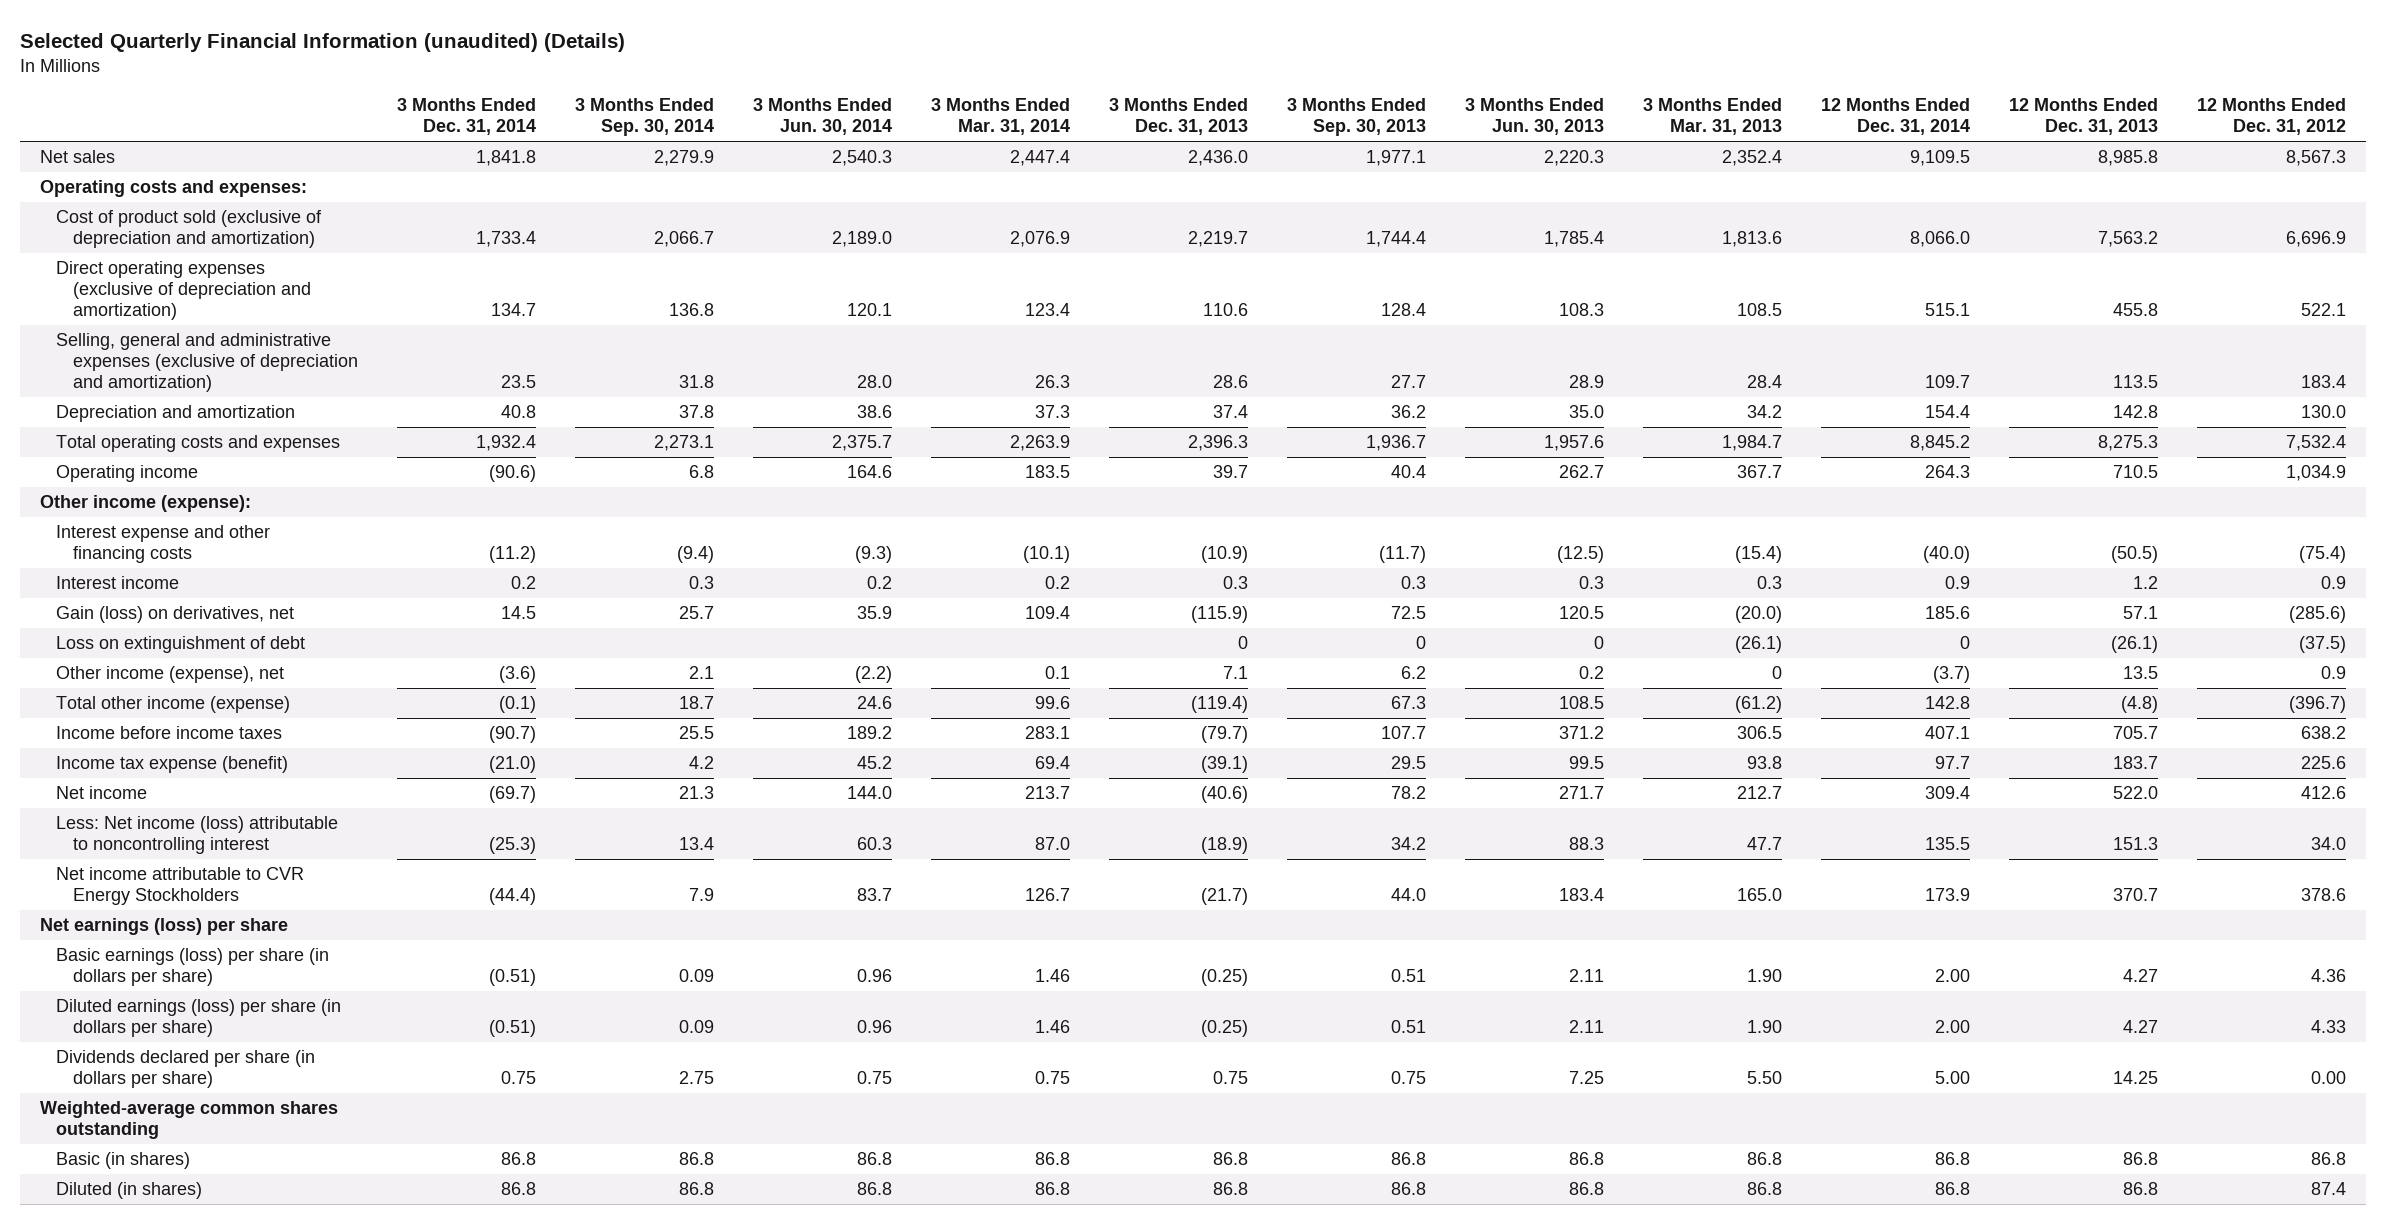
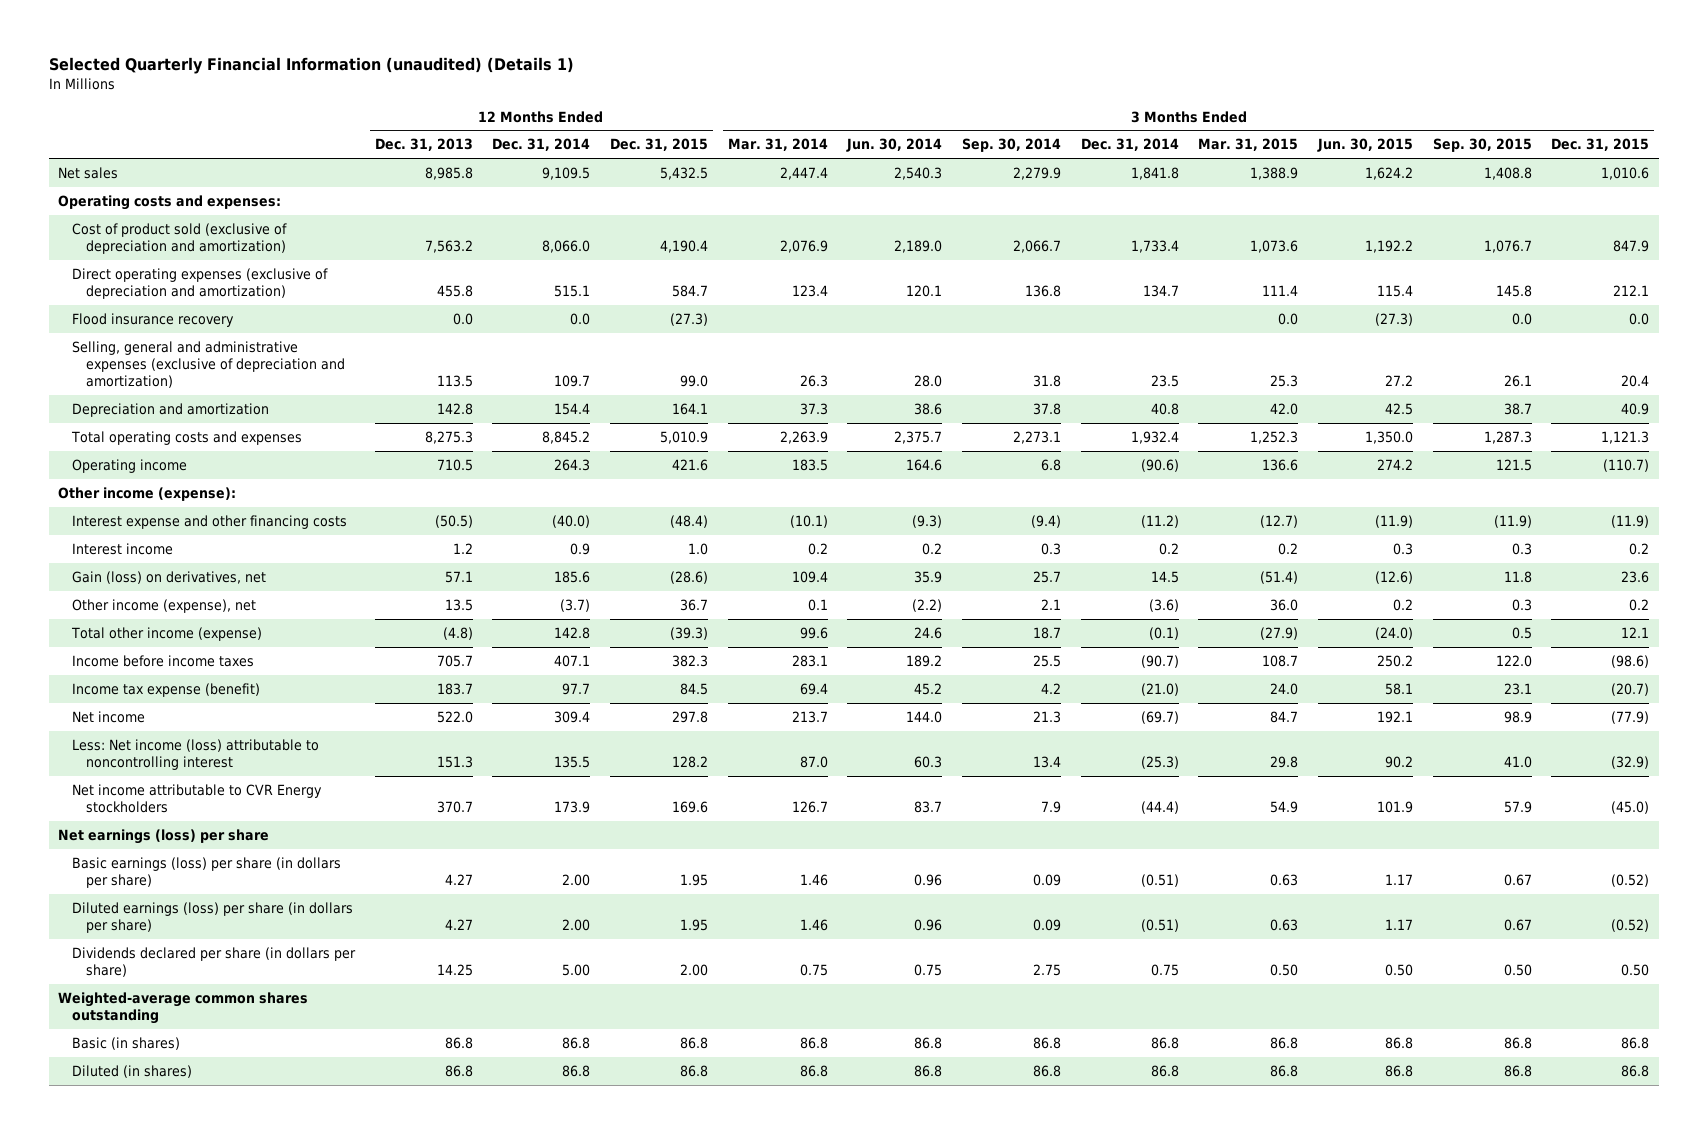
[19,32,625,52] Selected Quarterly Financial Information (unaudited) (Details) -> [48,57,574,75] Selected Quarterly Financial Information (unaudited) (Details 1)
[1108,98,1248,136] 3 Months Ended Dec. 31, 2013 -> none
[1286,98,1426,137] 3 Months Ended Sep. 30, 2013 -> none
[1464,98,1604,136] 3 Months Ended Jun. 30, 2013 -> none
[1642,98,1782,136] 3 Months Ended Mar. 31, 2013 -> none
[2197,98,2347,136] 12 Months Ended Dec. 31, 2012 -> none
none -> [610,138,709,152] Dec. 31, 2015
none -> [1198,138,1299,152] Mar. 31, 2015
none -> [1316,138,1413,153] Jun. 30, 2015
none -> [1432,138,1532,153] Sep. 30, 2015
none -> [1551,138,1650,152] Dec. 31, 2015
none -> [72,312,235,327] Flood insurance recovery
[56,636,306,654] Loss on extinguishment of debt -> none
[56,867,305,906] Net income attributable to CVR Energy Stockholders -> [72,783,323,813] Net income attributable to CVR Energy stockholders

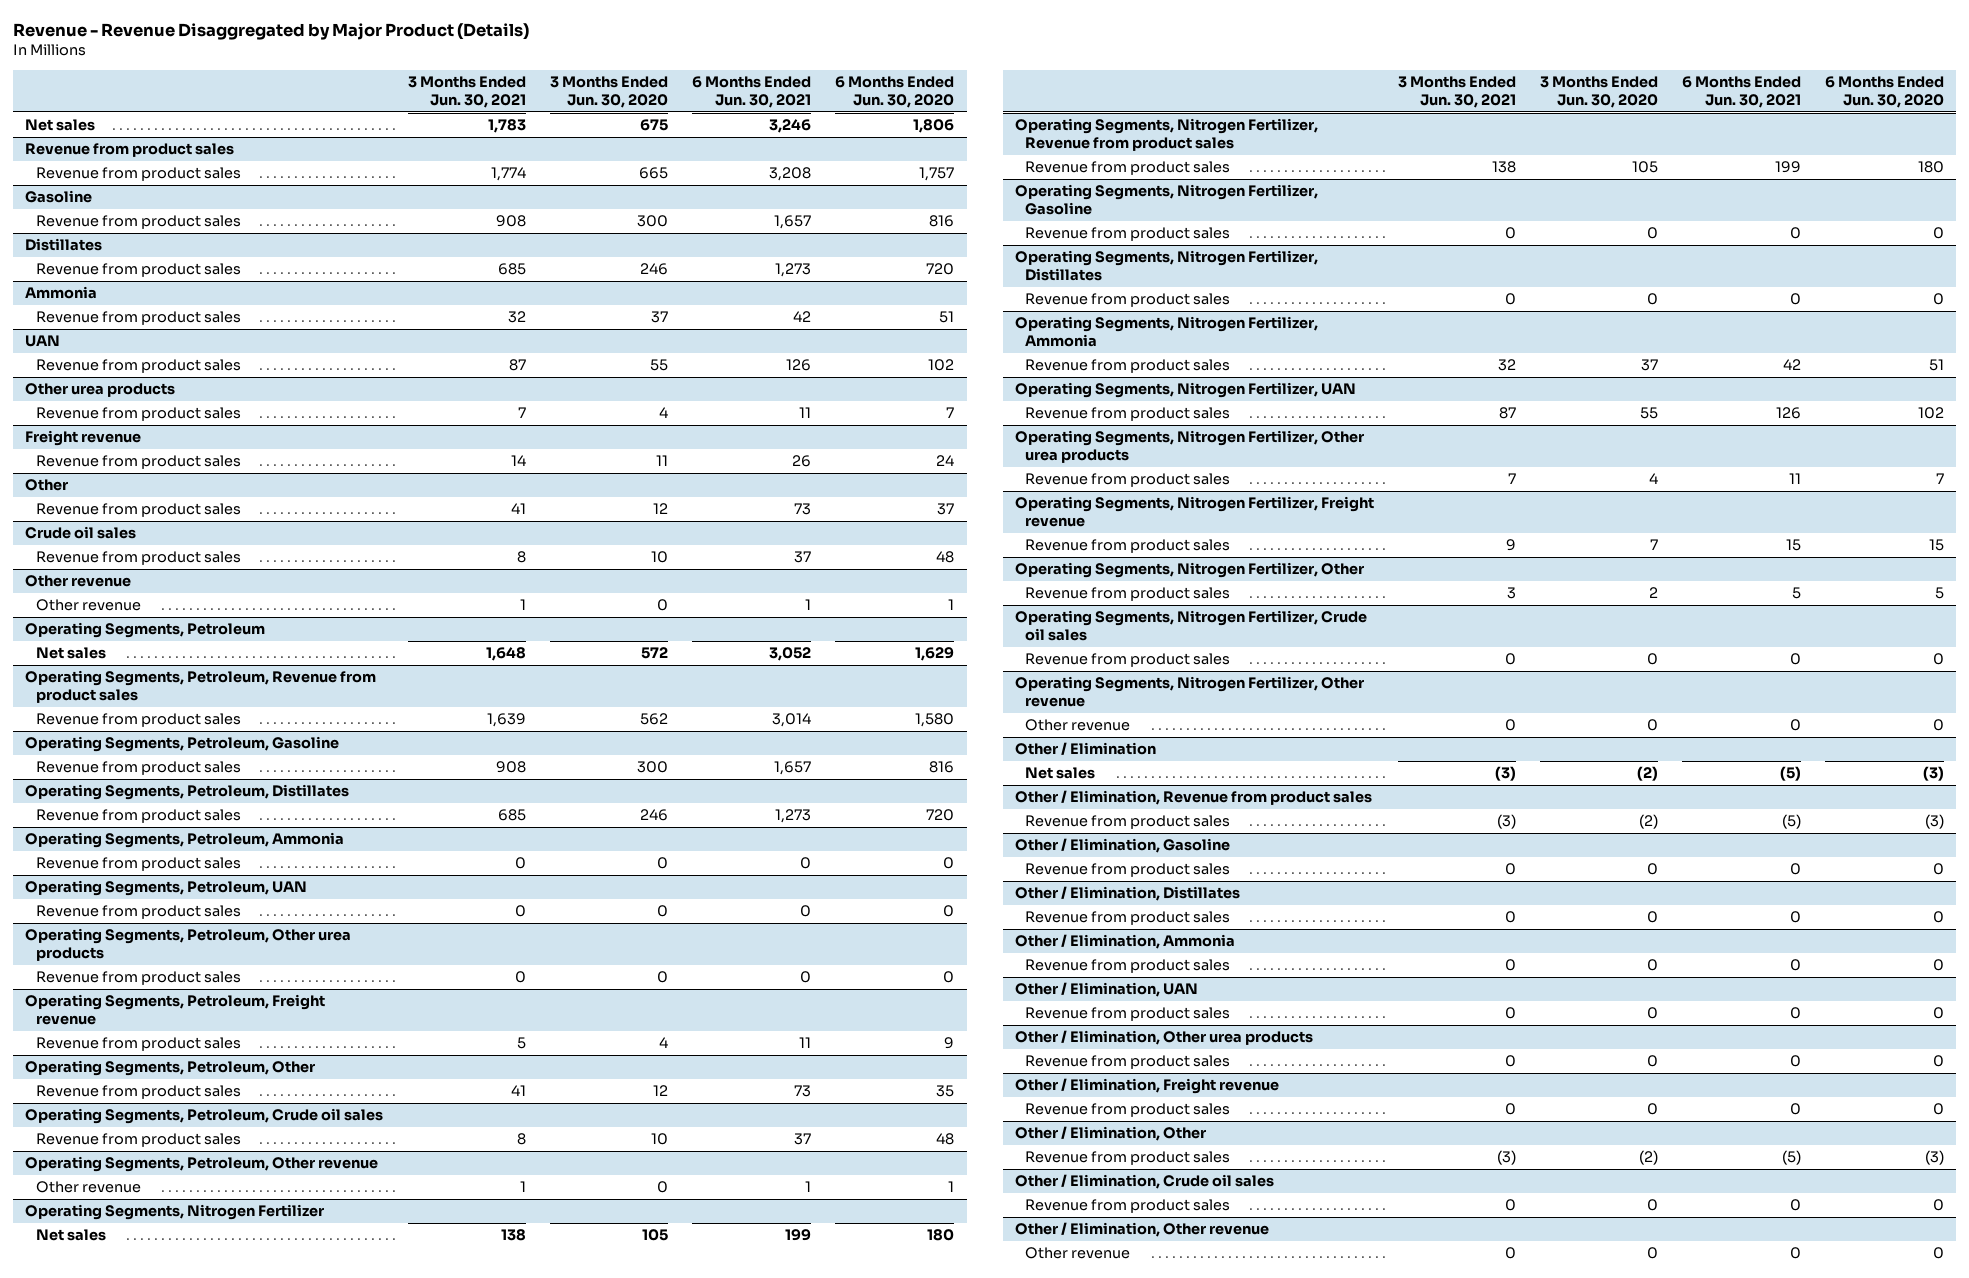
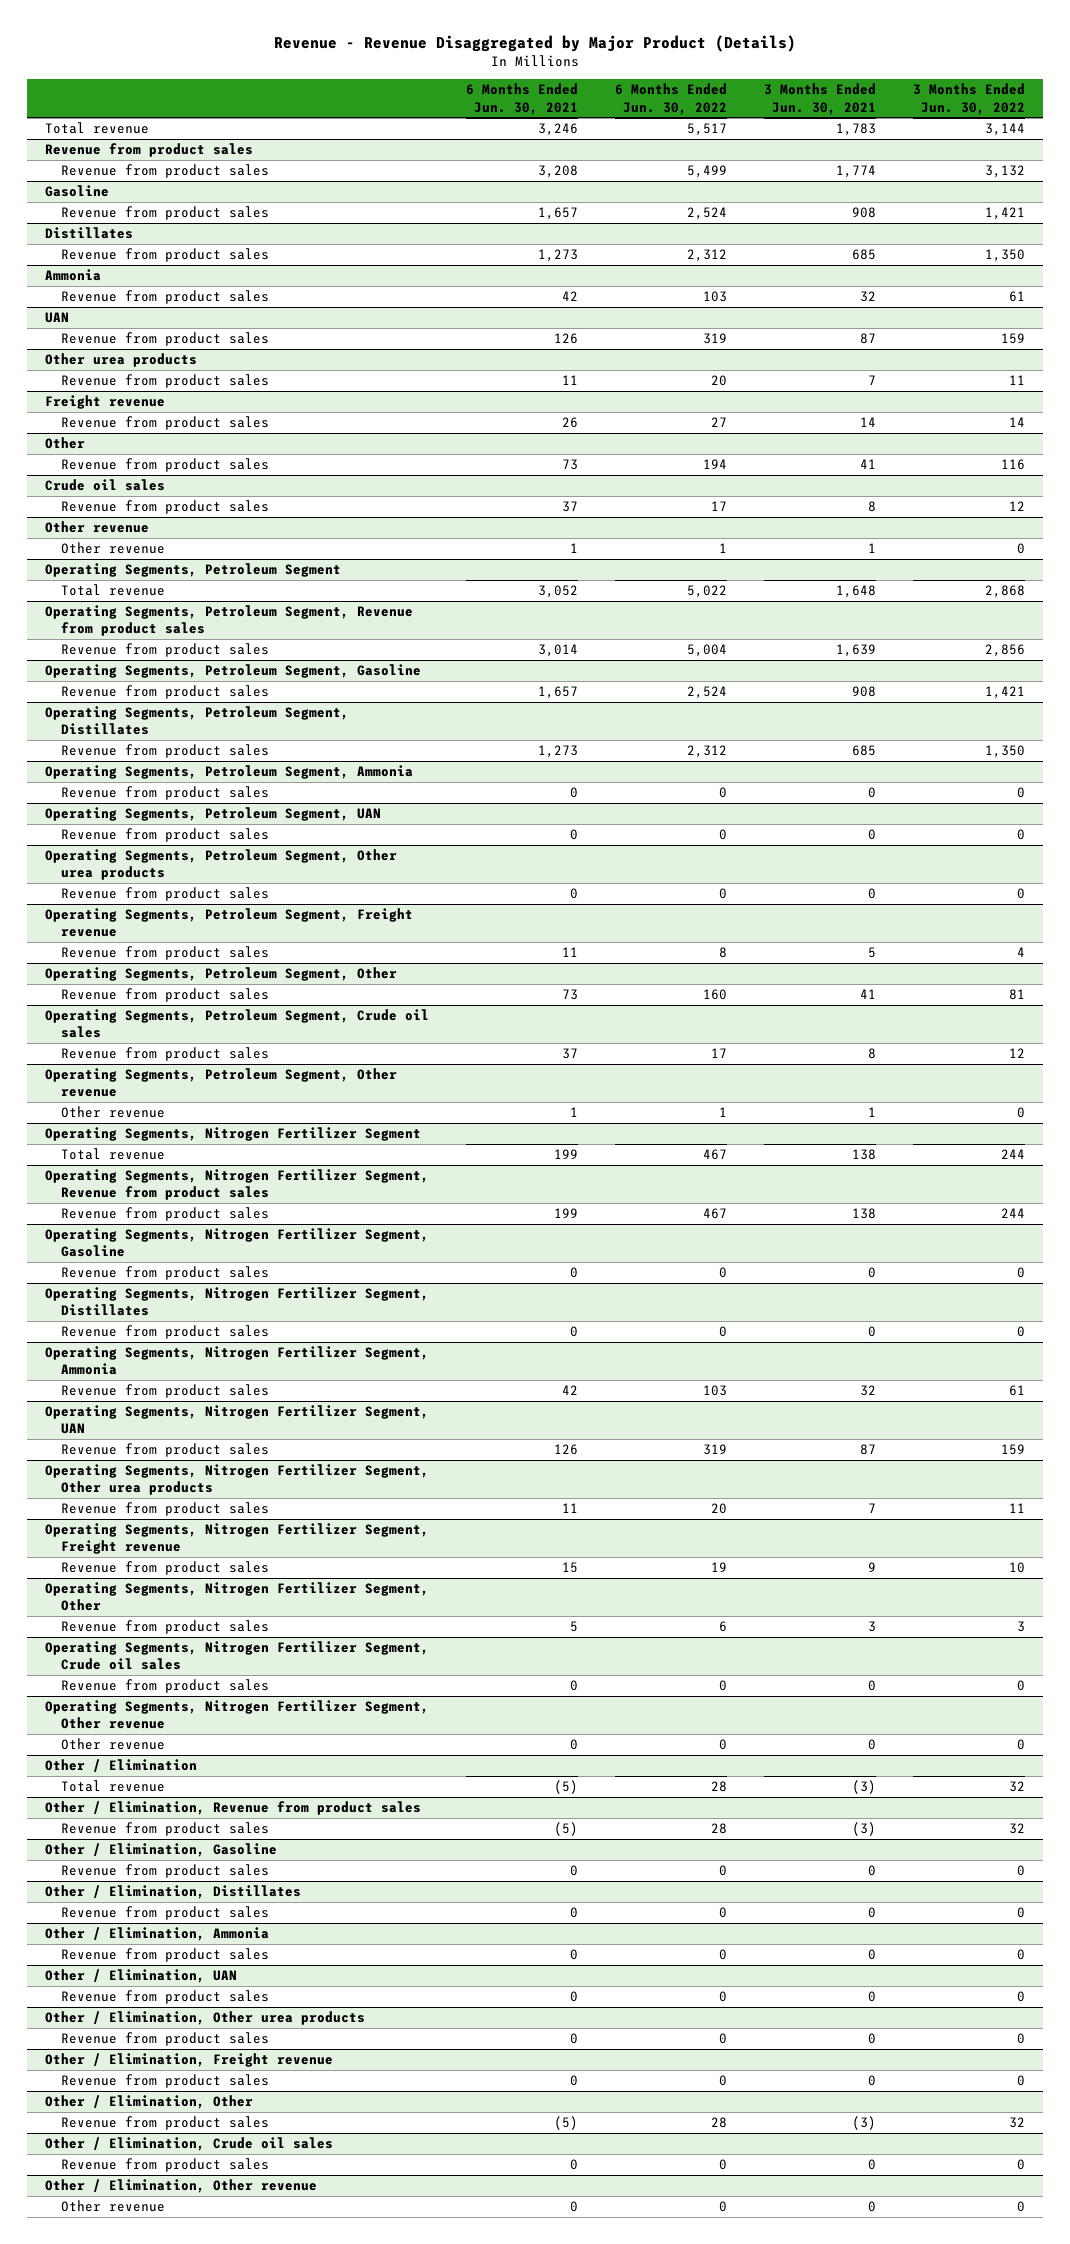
[550,75,669,108] 3 Months Ended Jun. 30, 2020 -> none
[835,75,955,108] 6 Months Ended Jun. 30, 2020 -> none
none -> [615,83,728,115] 6 Months Ended Jun. 30, 2022
none -> [913,83,1026,115] 3 Months Ended Jun. 30, 2022
[25,119,96,132] Net sales -> [45,122,150,135] Total revenue
[25,622,266,639] Operating Segments, Petroleum -> [45,563,342,578] Operating Segments, Petroleum Segment
[35,647,106,660] Net sales -> [61,584,166,597] Total revenue
[25,670,377,704] Operating Segments, Petroleum, Revenue from product sales -> [45,605,414,637] Operating Segments, Petroleum Segment, Revenue from product sales
[25,736,340,753] Operating Segments, Petroleum, Gasoline -> [45,664,422,679] Operating Segments, Petroleum Segment, Gasoline
[25,784,350,801] Operating Segments, Petroleum, Distillates -> [45,706,350,736] Operating Segments, Petroleum Segment, Distillates
[25,832,345,849] Operating Segments, Petroleum, Ammonia -> [45,765,414,780] Operating Segments, Petroleum Segment, Ammonia
[25,880,308,897] Operating Segments, Petroleum, UAN -> [45,807,382,822] Operating Segments, Petroleum Segment, UAN
[25,928,352,962] Operating Segments, Petroleum, Other urea products -> [45,849,398,881] Operating Segments, Petroleum Segment, Other urea products
[25,994,326,1026] Operating Segments, Petroleum, Freight revenue -> [45,908,414,938] Operating Segments, Petroleum Segment, Freight revenue
[25,1060,316,1077] Operating Segments, Petroleum, Other -> [45,967,398,982] Operating Segments, Petroleum Segment, Other
[25,1108,384,1125] Operating Segments, Petroleum, Crude oil sales -> [45,1009,430,1039] Operating Segments, Petroleum Segment, Crude oil sales
[25,1156,379,1173] Operating Segments, Petroleum, Other revenue -> [45,1068,398,1098] Operating Segments, Petroleum Segment, Other revenue
[25,1204,325,1221] Operating Segments, Nitrogen Fertilizer -> [45,1127,422,1142] Operating Segments, Nitrogen Fertilizer Segment
[35,1229,106,1242] Net sales -> [61,1148,166,1161] Total revenue
[1014,118,1318,152] Operating Segments, Nitrogen Fertilizer, Revenue from product sales -> [45,1169,430,1201] Operating Segments, Nitrogen Fertilizer Segment, Revenue from product sales
[1014,184,1318,216] Operating Segments, Nitrogen Fertilizer, Gasoline -> [45,1228,430,1258] Operating Segments, Nitrogen Fertilizer Segment, Gasoline
[1014,250,1318,282] Operating Segments, Nitrogen Fertilizer, Distillates -> [45,1287,430,1317] Operating Segments, Nitrogen Fertilizer Segment, Distillates
[1014,316,1318,348] Operating Segments, Nitrogen Fertilizer, Ammonia -> [45,1346,430,1376] Operating Segments, Nitrogen Fertilizer Segment, Ammonia
[1014,382,1356,399] Operating Segments, Nitrogen Fertilizer, UAN -> [45,1405,430,1435] Operating Segments, Nitrogen Fertilizer Segment, UAN
[1014,430,1364,464] Operating Segments, Nitrogen Fertilizer, Other urea products -> [45,1464,430,1496] Operating Segments, Nitrogen Fertilizer Segment, Other urea products
[1014,496,1374,528] Operating Segments, Nitrogen Fertilizer, Freight revenue -> [45,1523,430,1555] Operating Segments, Nitrogen Fertilizer Segment, Freight revenue
[1014,562,1364,579] Operating Segments, Nitrogen Fertilizer, Other -> [45,1582,430,1612] Operating Segments, Nitrogen Fertilizer Segment, Other
[1014,610,1367,642] Operating Segments, Nitrogen Fertilizer, Crude oil sales -> [45,1641,430,1671] Operating Segments, Nitrogen Fertilizer Segment, Crude oil sales
[1014,676,1364,708] Operating Segments, Nitrogen Fertilizer, Other revenue -> [45,1700,430,1730] Operating Segments, Nitrogen Fertilizer Segment, Other revenue
[1025,767,1096,780] Net sales -> [61,1780,166,1793] Total revenue

